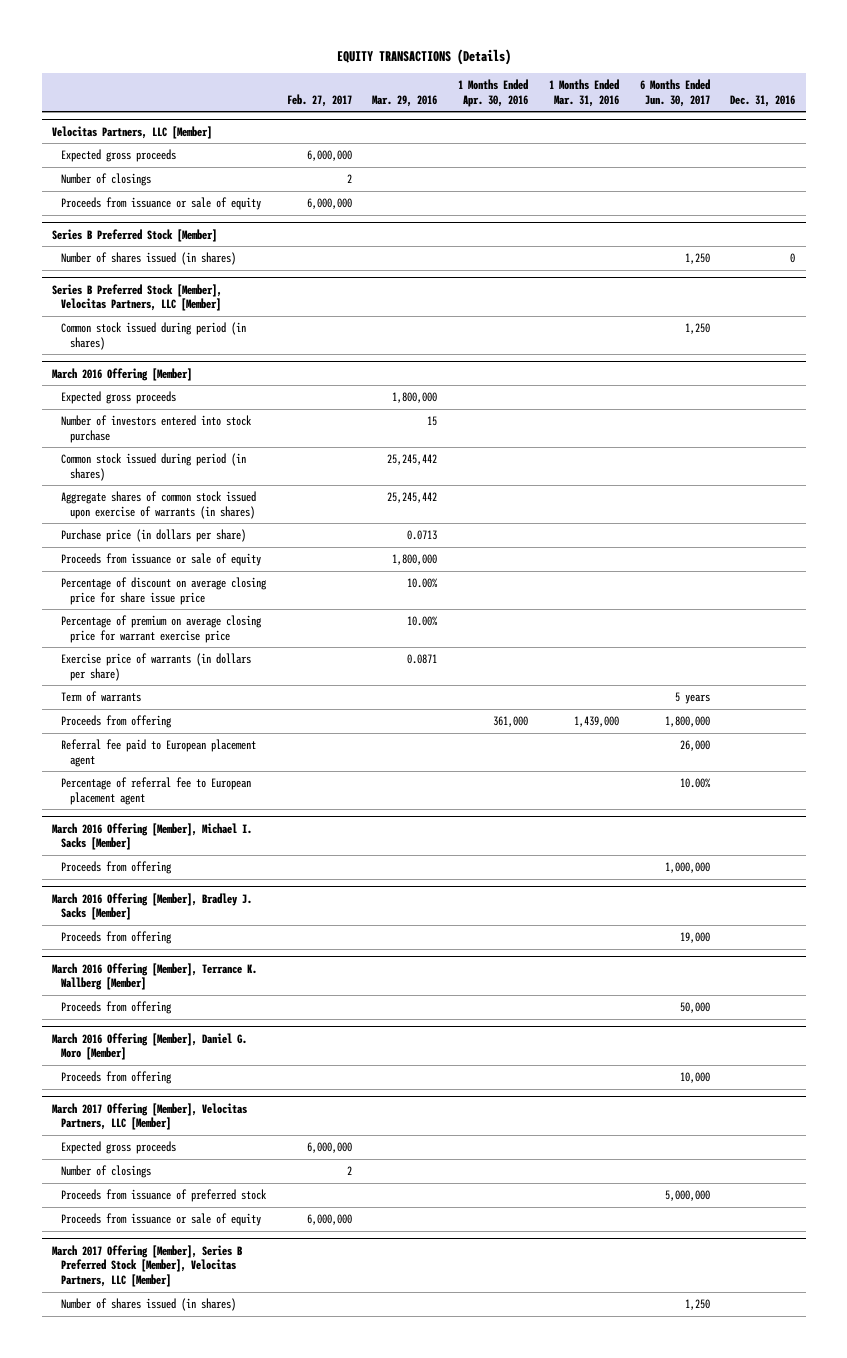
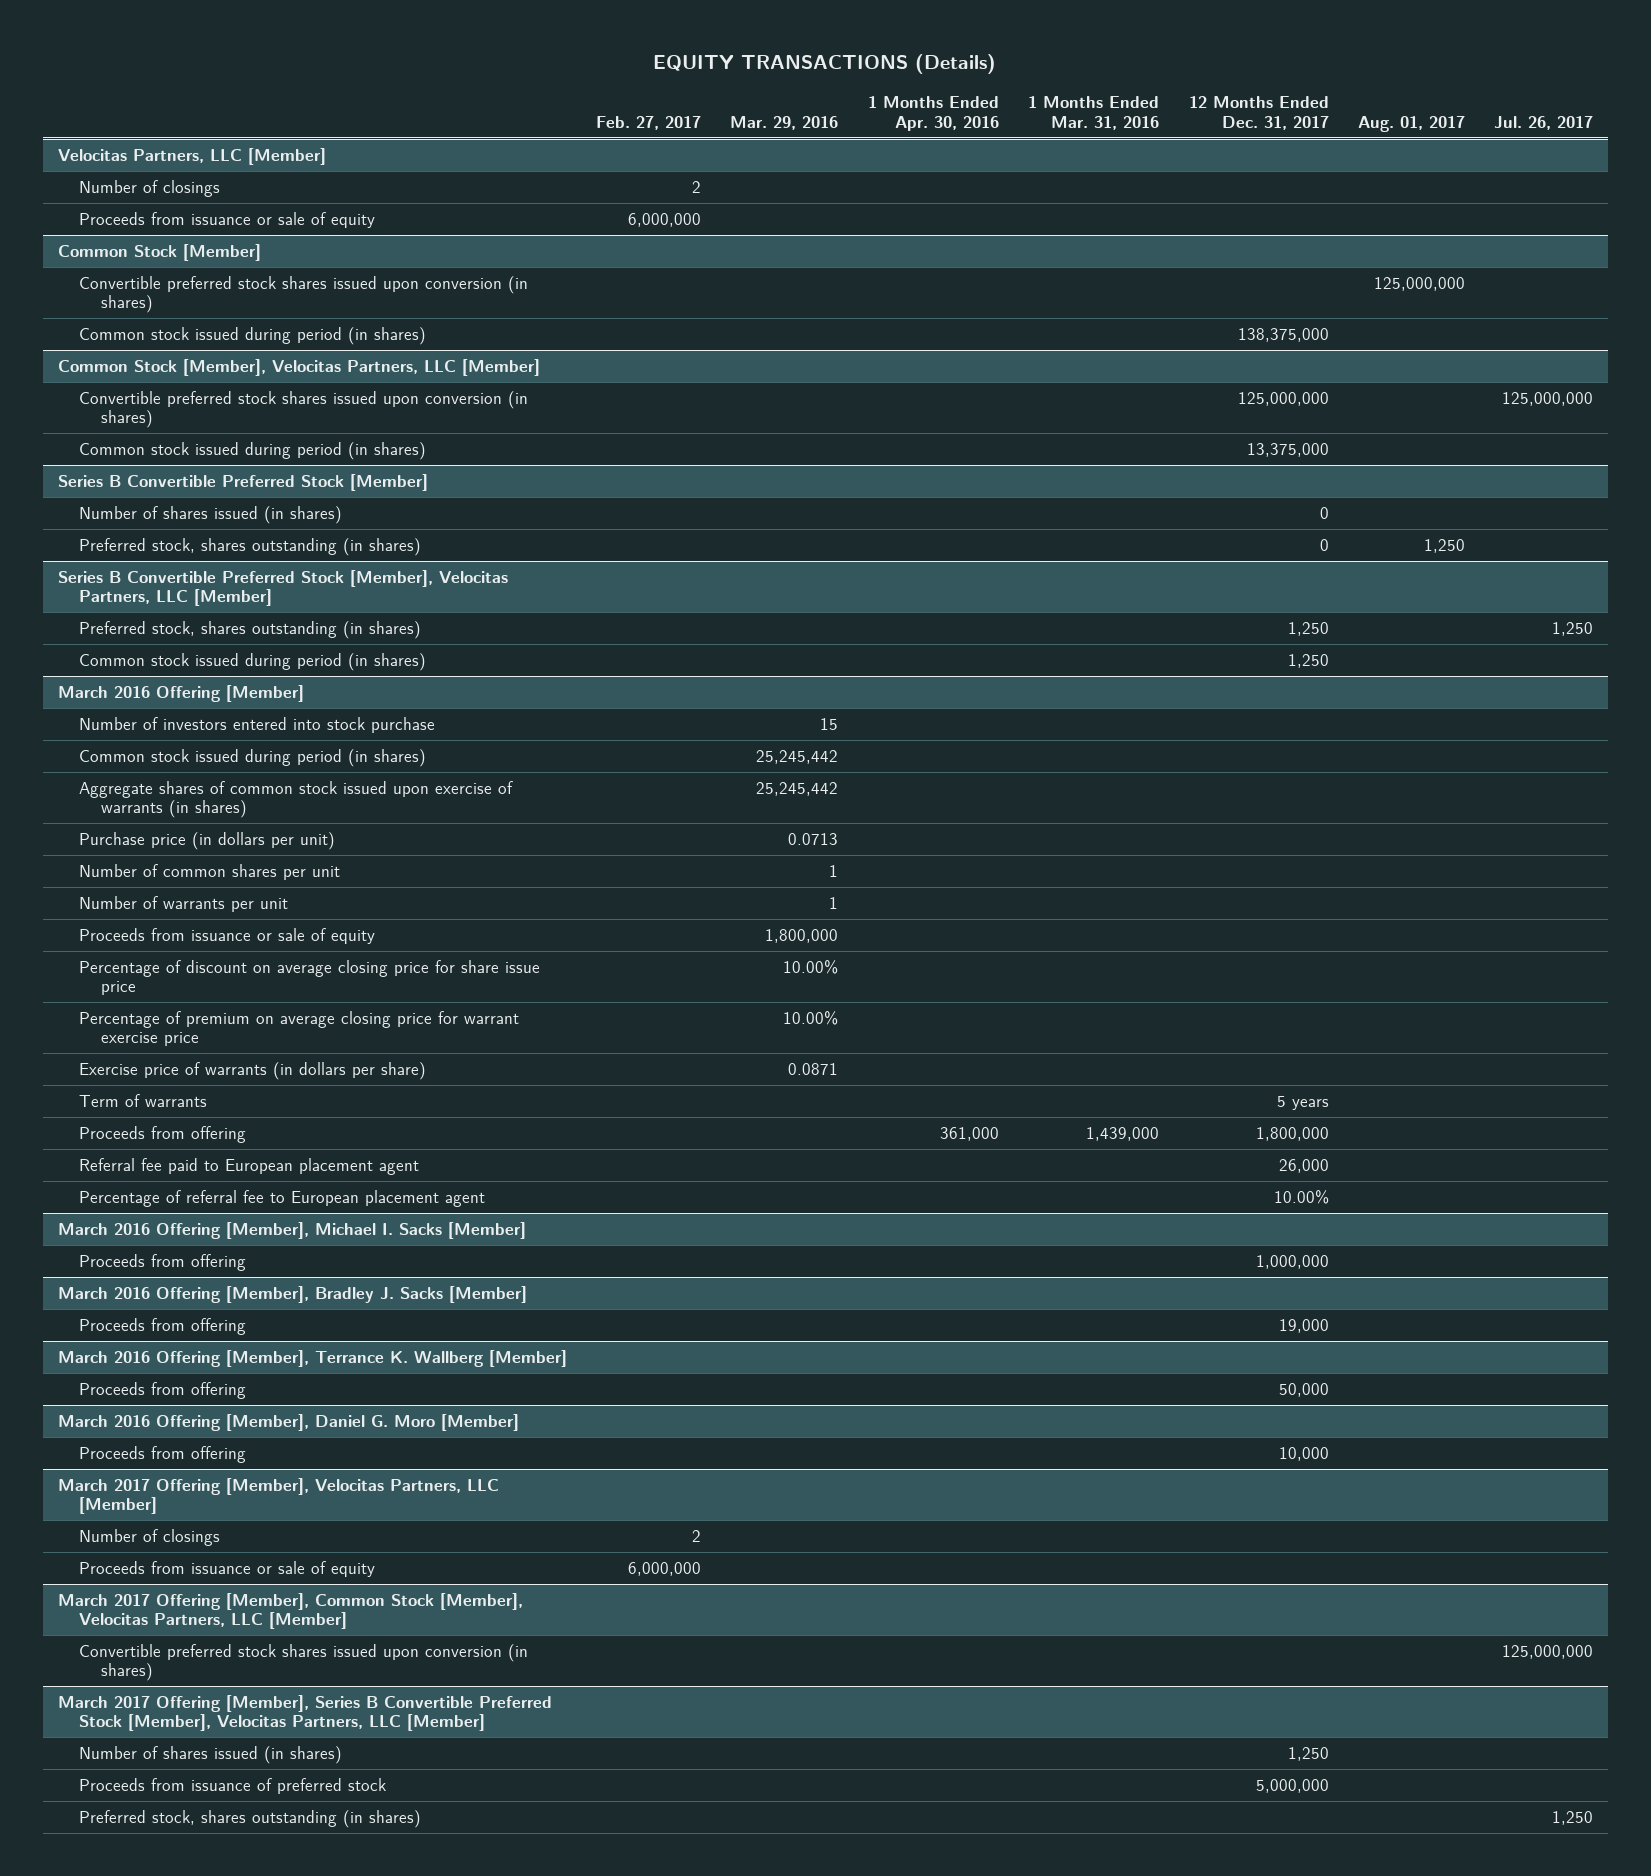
[639,78,710,107] 6 Months Ended Jun. 30, 2017 -> none
[730,94,796,107] Dec. 31, 2016 -> none
none -> [1188,95,1329,130] 12 Months Ended Dec. 31, 2017
none -> [1357,115,1465,132] Aug. 01, 2017
none -> [1494,115,1594,130] Jul. 26, 2017
[60,149,176,163] Expected gross proceeds -> none
[51,228,217,242] Series B Preferred Stock [Member] -> none
[60,252,236,266] Number of shares issued (in shares) -> none
none -> [57,243,261,261] Common Stock [Member]
none -> [79,275,529,314] Convertible preferred stock shares issued upon conversion (in shares)
none -> [79,326,427,345] Common stock issued during period (in shares)
none -> [57,358,540,376] Common Stock [Member], Velocitas Partners, LLC [Member]
none -> [79,390,529,429] Convertible preferred stock shares issued upon conversion (in shares)
none -> [79,441,427,460] Common stock issued during period (in shares)
none -> [57,473,428,491] Series B Convertible Preferred Stock [Member]
none -> [79,505,343,524] Number of shares issued (in shares)
none -> [79,537,422,556] Preferred stock, shares outstanding (in shares)
[51,283,222,312] Series B Preferred Stock [Member], Velocitas Partners, LLC [Member] -> [57,569,508,607] Series B Convertible Preferred Stock [Member], Velocitas Partners, LLC [Member]
none -> [79,620,422,639] Preferred stock, shares outstanding (in shares)
[60,391,176,405] Expected gross proceeds -> none
[60,529,246,543] Purchase price (in dollars per share) -> [79,831,336,850] Purchase price (in dollars per unit)
none -> [79,863,341,880] Number of common shares per unit
none -> [79,895,289,912] Number of warrants per unit
[60,1141,176,1155] Expected gross proceeds -> none
[60,1189,267,1203] Proceeds from issuance of preferred stock -> none
none -> [57,1592,523,1630] March 2017 Offering [Member], Common Stock [Member], Velocitas Partners, LLC [Member]
none -> [79,1643,529,1682] Convertible preferred stock shares issued upon conversion (in shares)
[51,1244,243,1288] March 2017 Offering [Member], Series B Preferred Stock [Member], Velocitas Partners, LLC [Member] -> [57,1694,552,1732] March 2017 Offering [Member], Series B Convertible Preferred Stock [Member], Velocitas Partners, LLC [Member]
none -> [79,1777,387,1794] Proceeds from issuance of preferred stock
none -> [79,1809,422,1828] Preferred stock, shares outstanding (in shares)

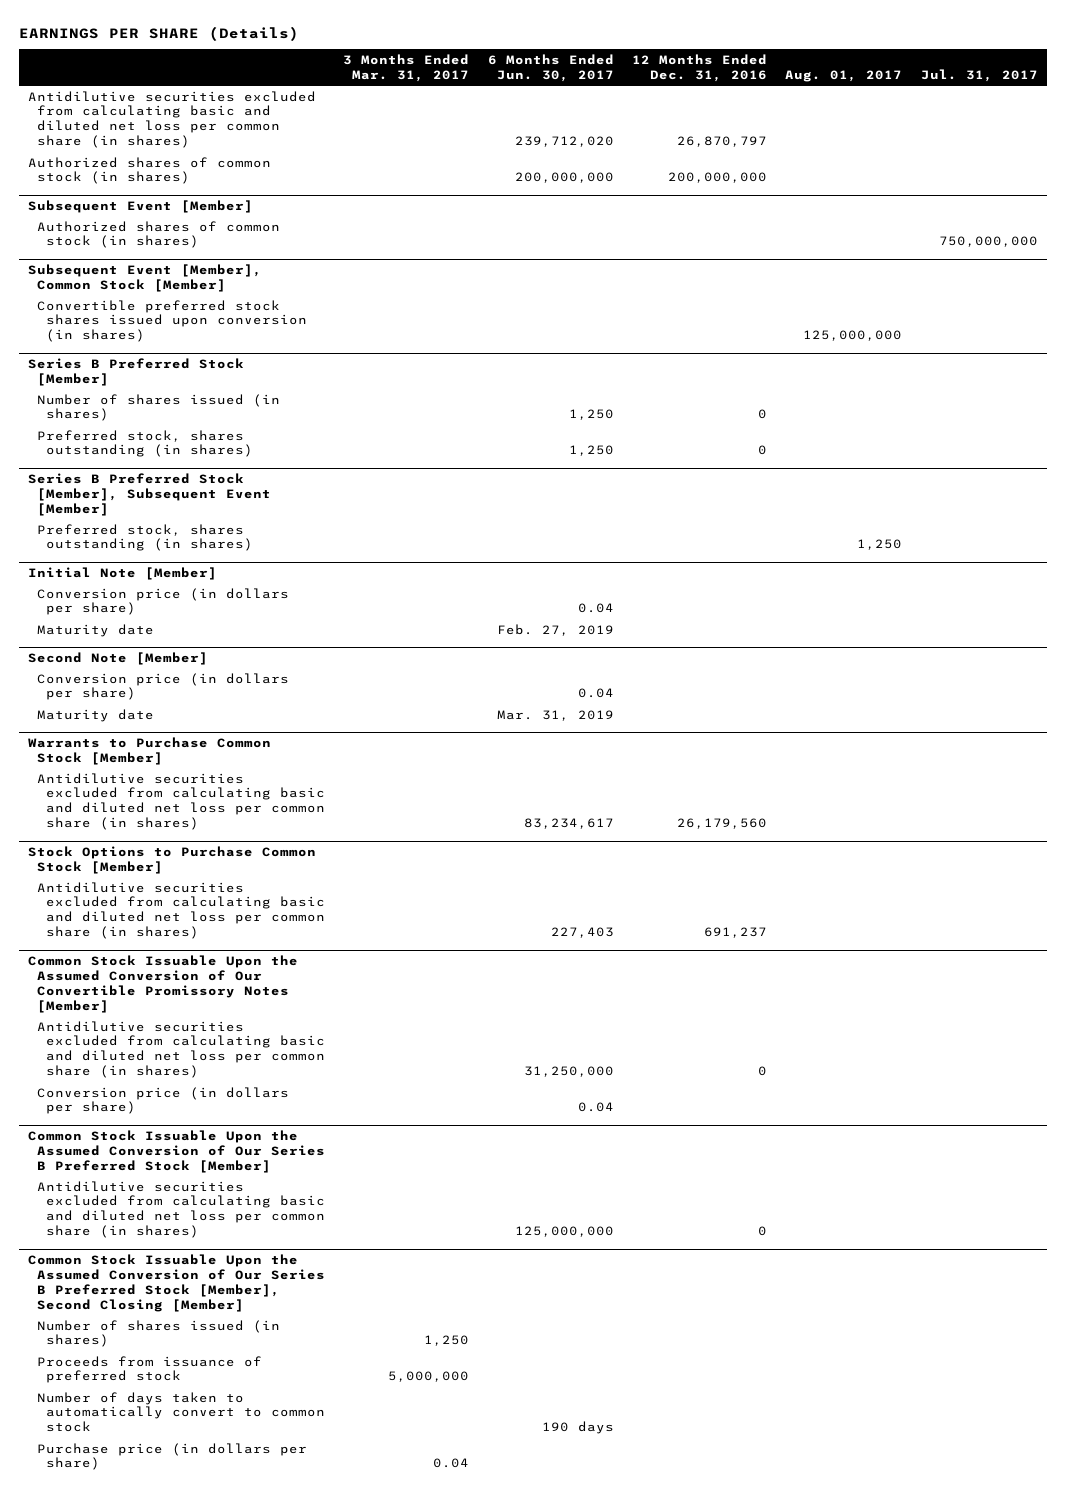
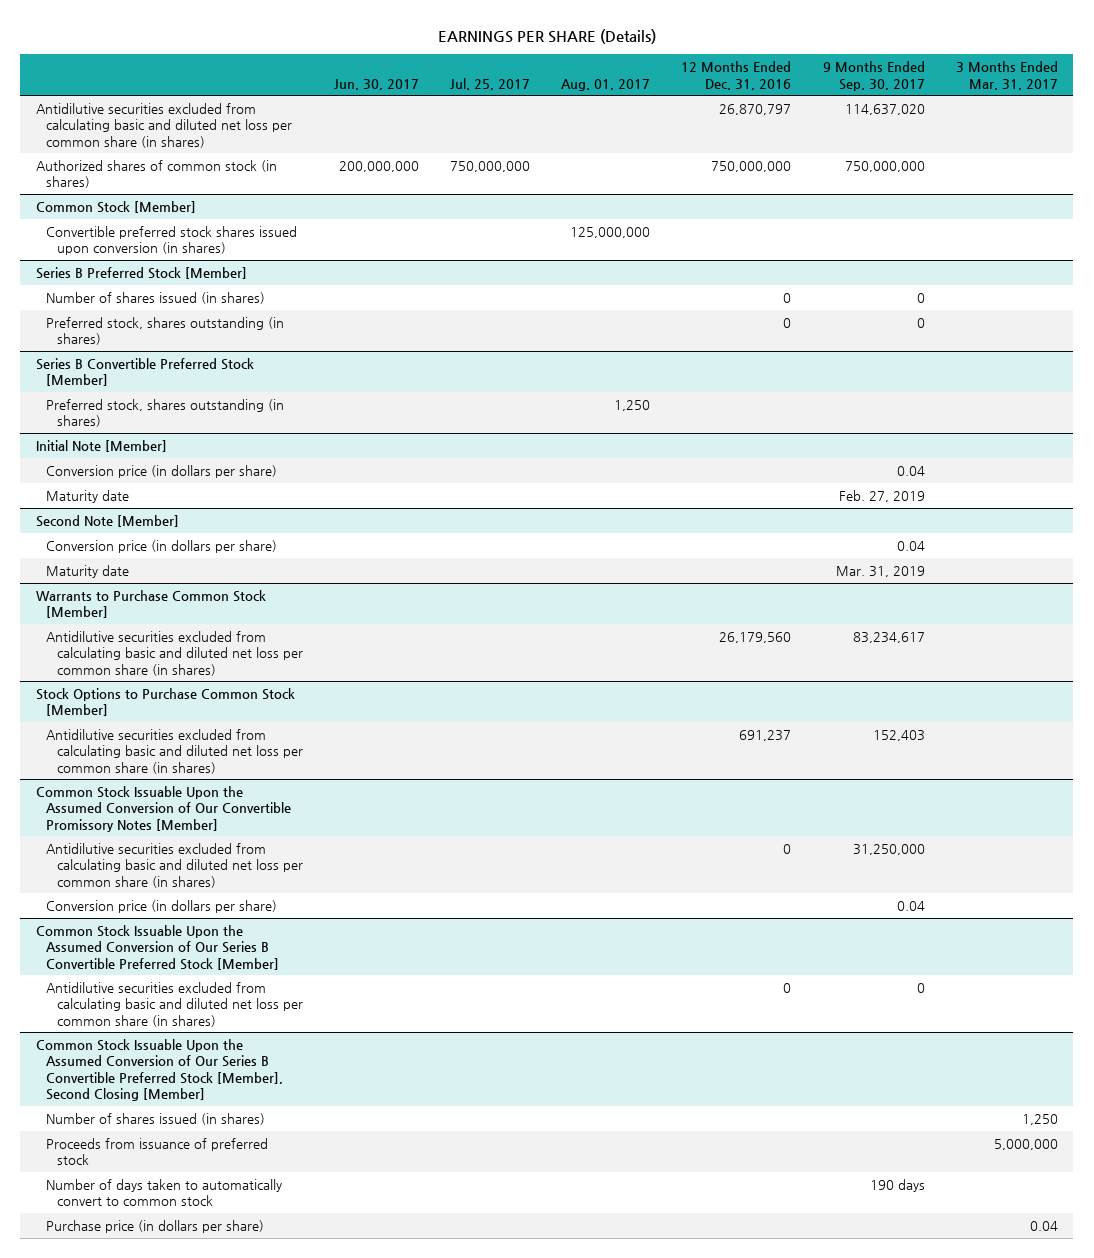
[487,53,614,82] 6 Months Ended Jun. 30, 2017 -> none
[920,68,1038,82] Jul. 31, 2017 -> none
none -> [333,78,419,90] Jun. 30, 2017
none -> [450,77,531,90] Jul. 25, 2017
none -> [822,61,925,91] 9 Months Ended Sep. 30, 2017
[28,200,254,214] Subsequent Event [Member] -> none
[37,220,281,249] Authorized shares of common stock (in shares) -> none
[668,172,768,184] 200,000,000 -> [711,161,792,173] 750,000,000
[28,264,263,292] Subsequent Event [Member], Common Stock [Member] -> [36,201,197,214] Common Stock [Member]
[28,473,272,516] Series B Preferred Stock [Member], Subsequent Event [Member] -> [36,358,255,387] Series B Convertible Preferred Stock [Member]
[28,1130,326,1173] Common Stock Issuable Upon the Assumed Conversion of Our Series B Preferred Stock [Member] -> [36,925,280,970] Common Stock Issuable Upon the Assumed Conversion of Our Series B Convertible Preferred Stock [Member]
[28,1254,326,1312] Common Stock Issuable Upon the Assumed Conversion of Our Series B Preferred Stock [Member], Second Closing [Member] -> [36,1039,284,1101] Common Stock Issuable Upon the Assumed Conversion of Our Series B Convertible Preferred Stock [Member], Second Closing [Member]

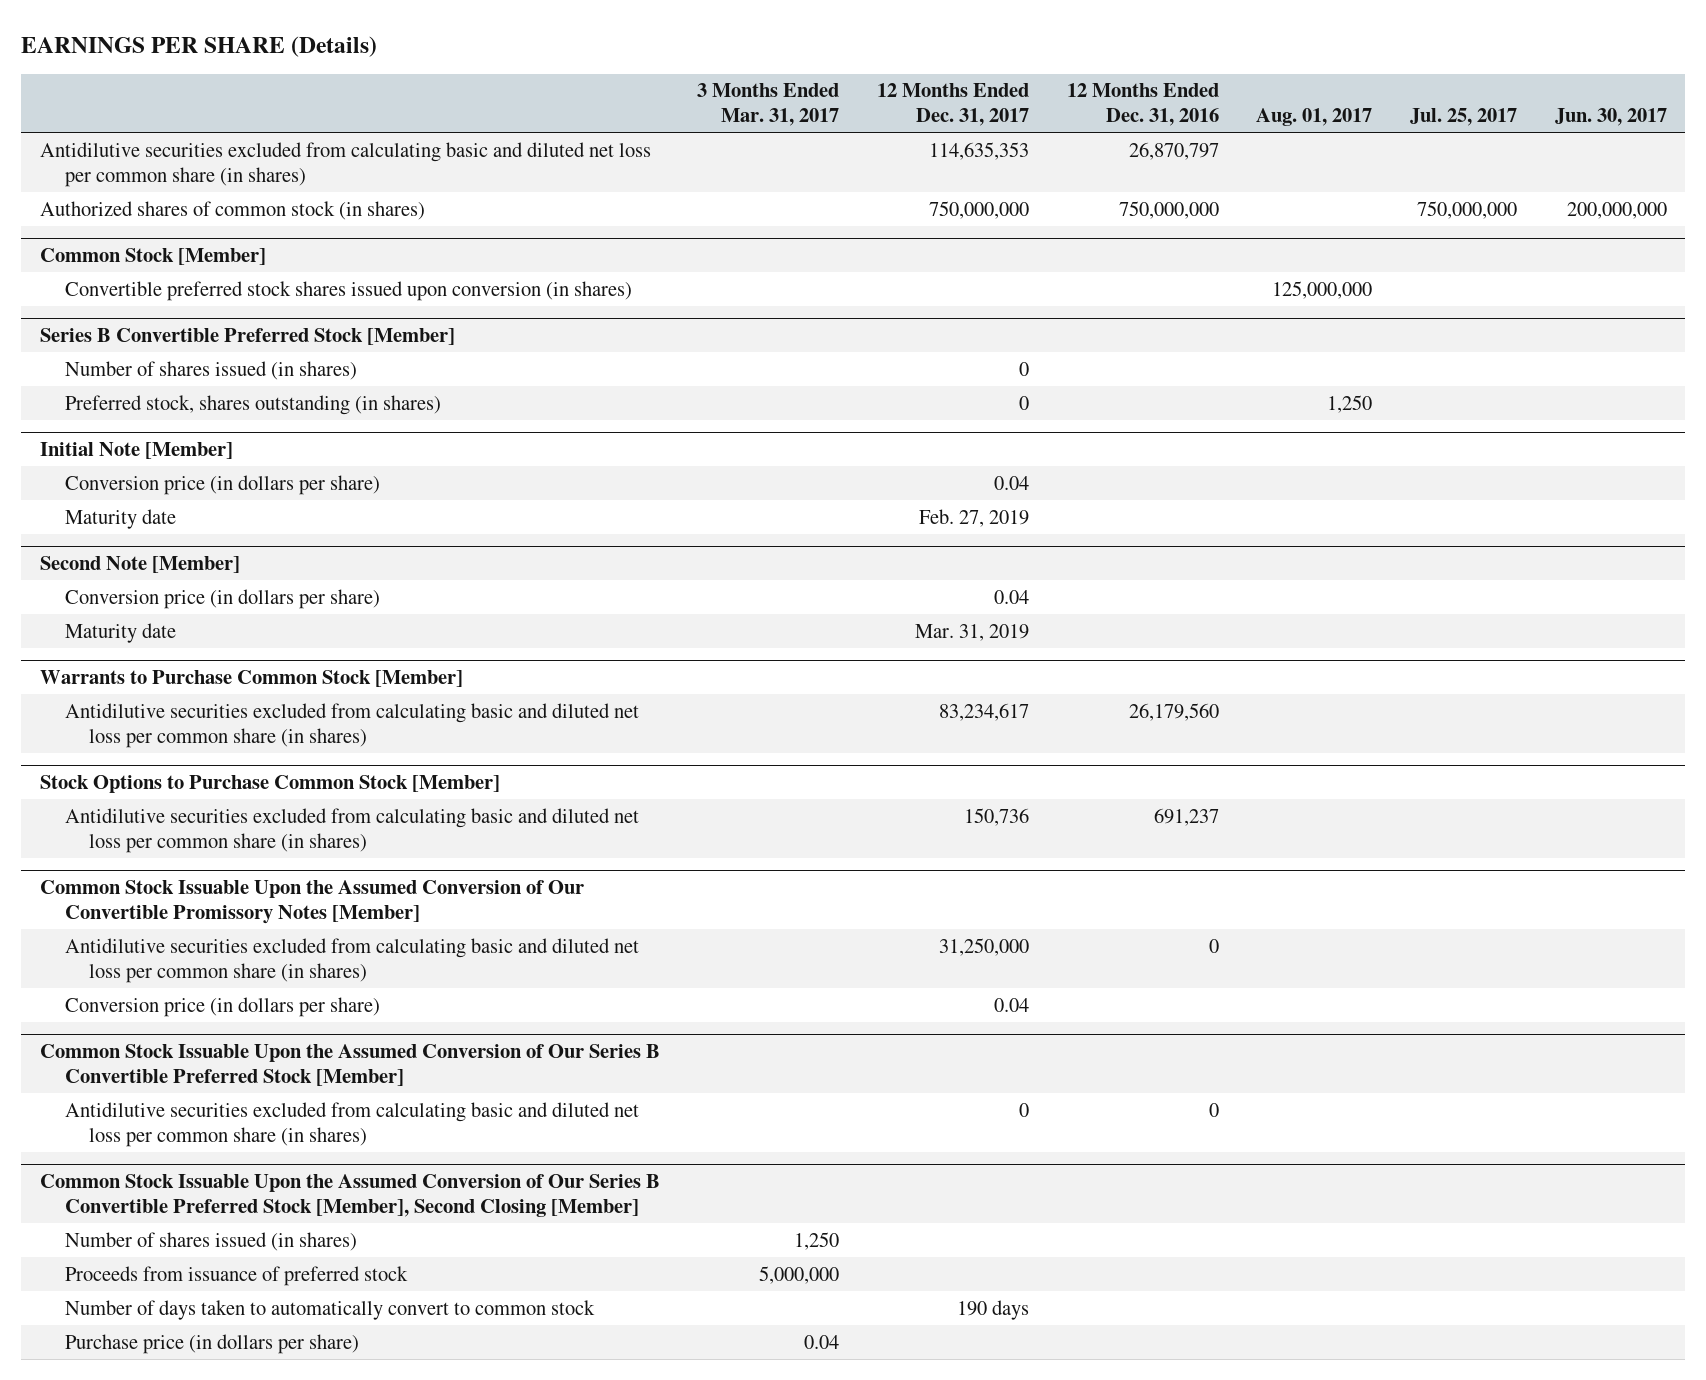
[822,61,925,91] 9 Months Ended Sep. 30, 2017 -> none
none -> [877,83,1030,127] 12 Months Ended Dec. 31, 2017
[36,267,248,280] Series B Preferred Stock [Member] -> none
[46,292,266,305] Number of shares issued (in shares) -> none
[46,317,285,346] Preferred stock, shares outstanding (in shares) -> none
none -> [64,360,357,380] Number of shares issued (in shares)

